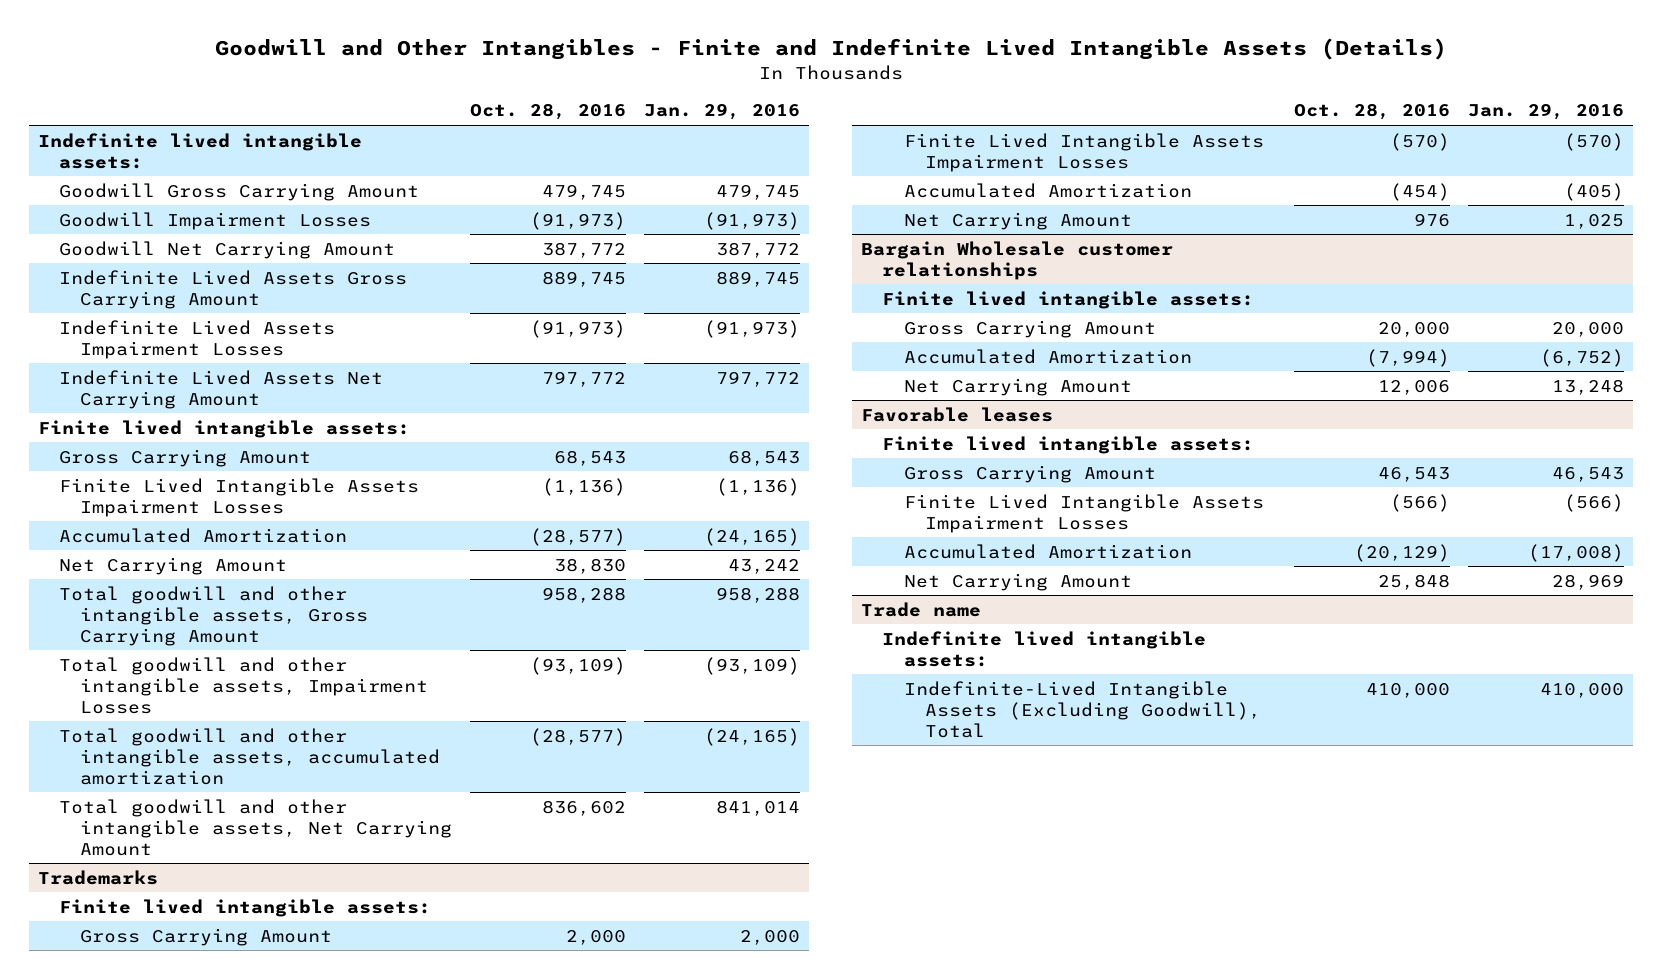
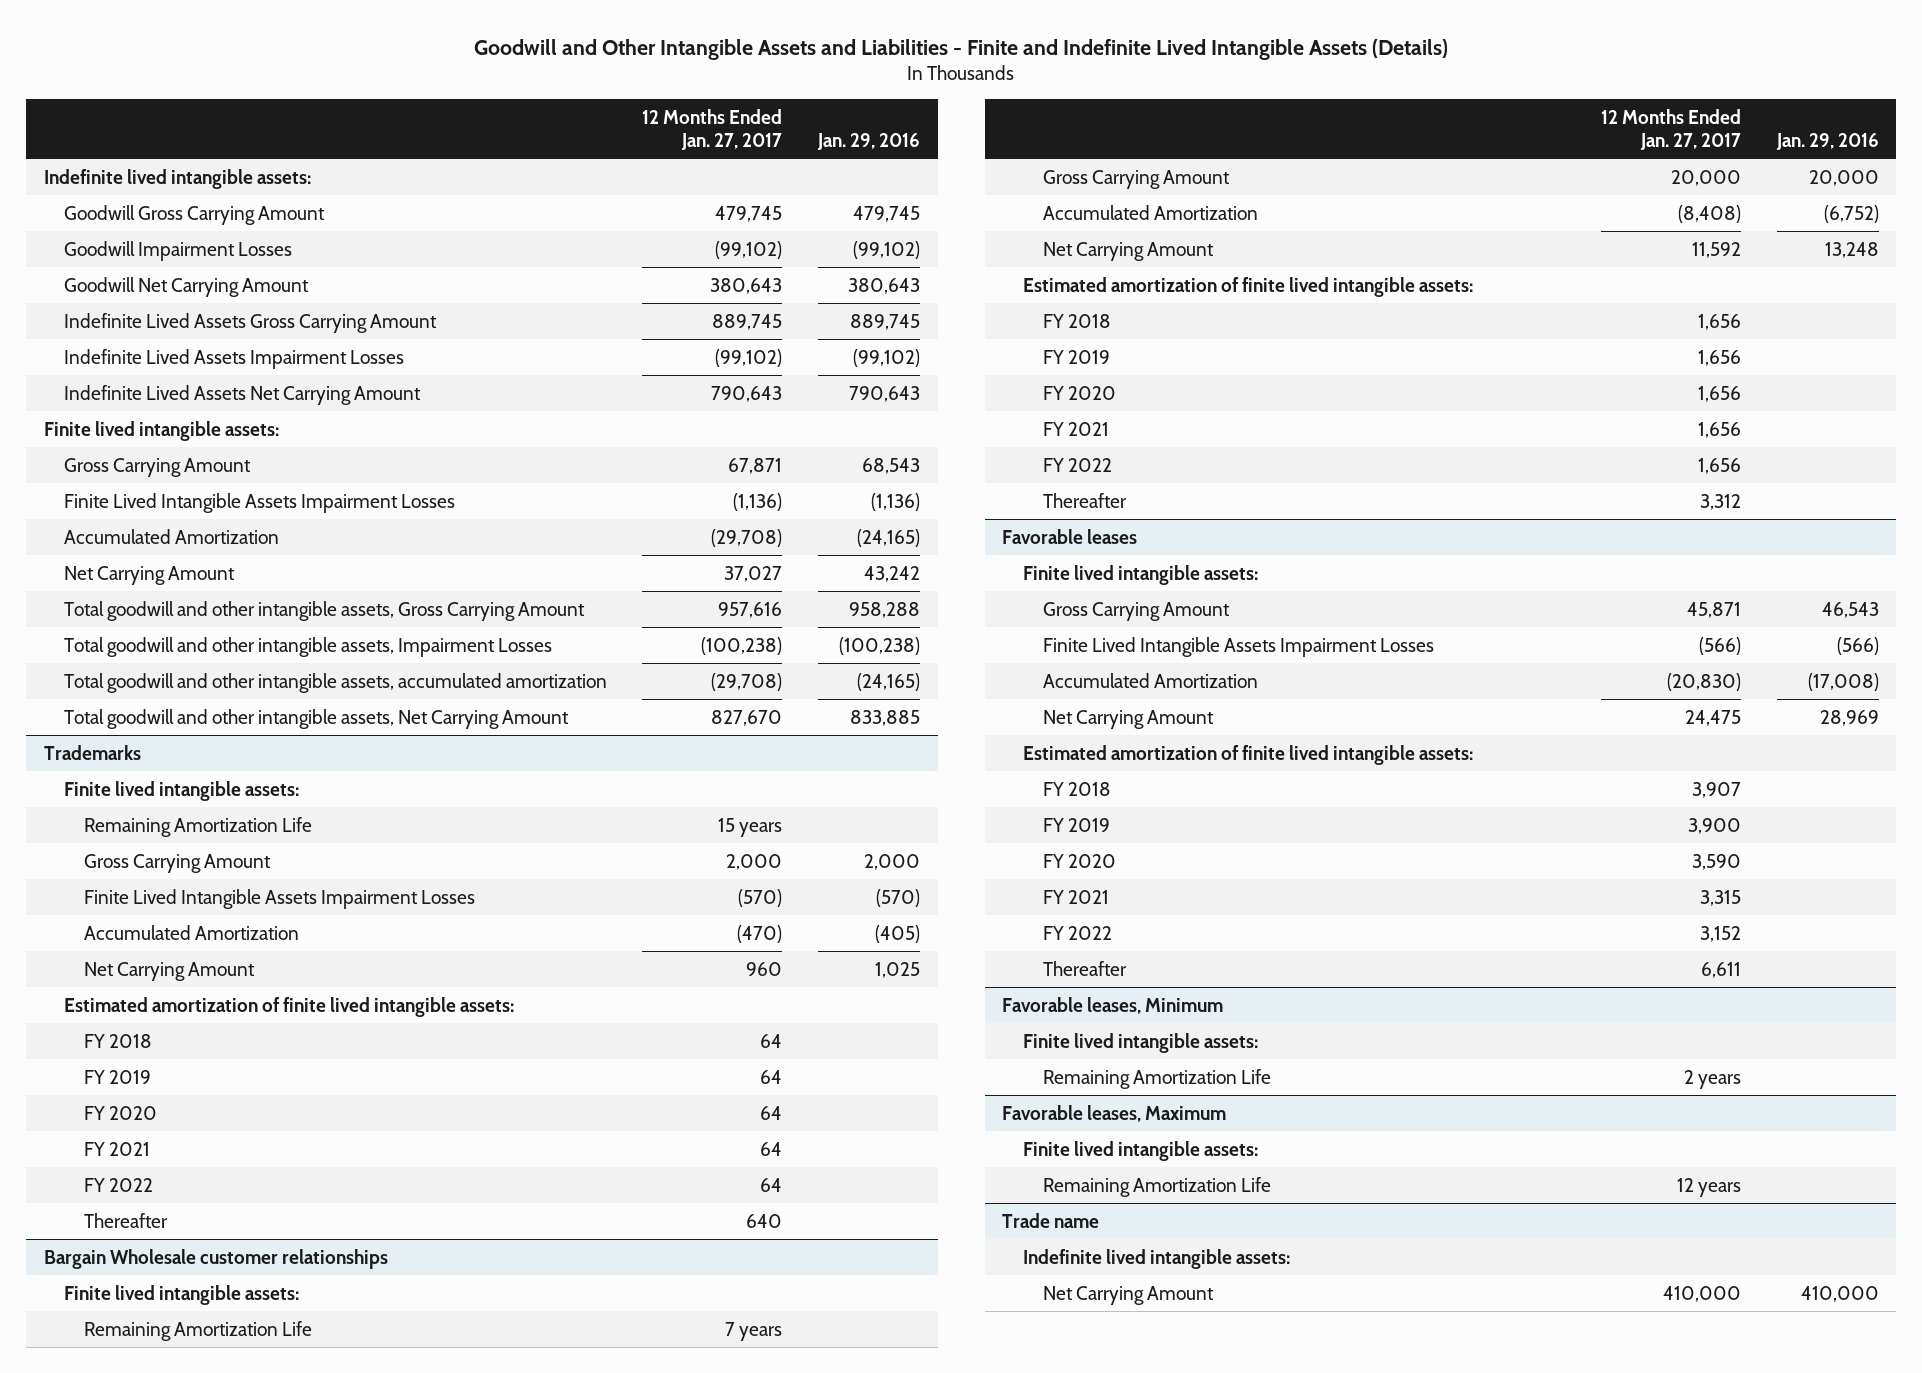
[214,38,1447,61] Goodwill and Other Intangibles - Finite and Indefinite Lived Intangible Assets (Details) -> [474,39,1449,61] Goodwill and Other Intangible Assets and Liabilities - Finite and Indefinite Lived Intangible Assets (Details)
[470,103,627,121] Oct. 28, 2016 -> none
none -> [642,108,783,150] 12 Months Ended Jan. 27, 2017
[704,211,801,230] (91,973) -> [852,240,920,259] (99,102)
[716,241,801,258] 387,772 -> [847,277,920,294] 380,643
[704,319,801,338] (91,973) -> [852,348,920,367] (99,102)
[716,370,801,387] 797,772 -> [848,385,920,402] 790,643
[704,656,801,675] (93,109) -> [838,636,920,655] (100,238)
[716,799,801,816] 841,014 -> [849,709,920,726] 833,885
none -> [84,816,313,837] Remaining Amortization Life
none -> [63,996,514,1017] Estimated amortization of finite lived intangible assets:
none -> [84,1033,153,1048] FY 2018
none -> [84,1069,152,1084] FY 2019
none -> [84,1105,158,1120] FY 2020
none -> [84,1141,151,1156] FY 2021
none -> [84,1177,154,1192] FY 2022
none -> [84,1212,169,1228] Thereafter
none -> [84,1320,313,1341] Remaining Amortization Life
none -> [1022,276,1473,297] Estimated amortization of finite lived intangible assets:
none -> [1042,313,1111,328] FY 2018
none -> [1042,349,1110,364] FY 2019
none -> [1042,385,1116,400] FY 2020
none -> [1042,421,1109,436] FY 2021
none -> [1042,457,1112,472] FY 2022
none -> [1042,492,1127,508] Thereafter
none -> [1022,744,1473,765] Estimated amortization of finite lived intangible assets:
none -> [1042,781,1111,796] FY 2018
none -> [1042,817,1110,832] FY 2019
none -> [1042,853,1116,868] FY 2020
none -> [1042,889,1109,904] FY 2021
none -> [1042,925,1112,940] FY 2022
none -> [1042,960,1127,976] Thereafter
none -> [1002,996,1224,1014] Favorable leases, Minimum
none -> [1022,1032,1258,1053] Finite lived intangible assets:
none -> [1042,1068,1271,1089] Remaining Amortization Life
none -> [1002,1104,1227,1122] Favorable leases, Maximum
none -> [1022,1140,1258,1161] Finite lived intangible assets:
none -> [1042,1176,1271,1197] Remaining Amortization Life
[903,680,1262,738] Indefinite-Lived Intangible Assets (Excluding Goodwill), Total -> [1042,1285,1214,1305] Net Carrying Amount

